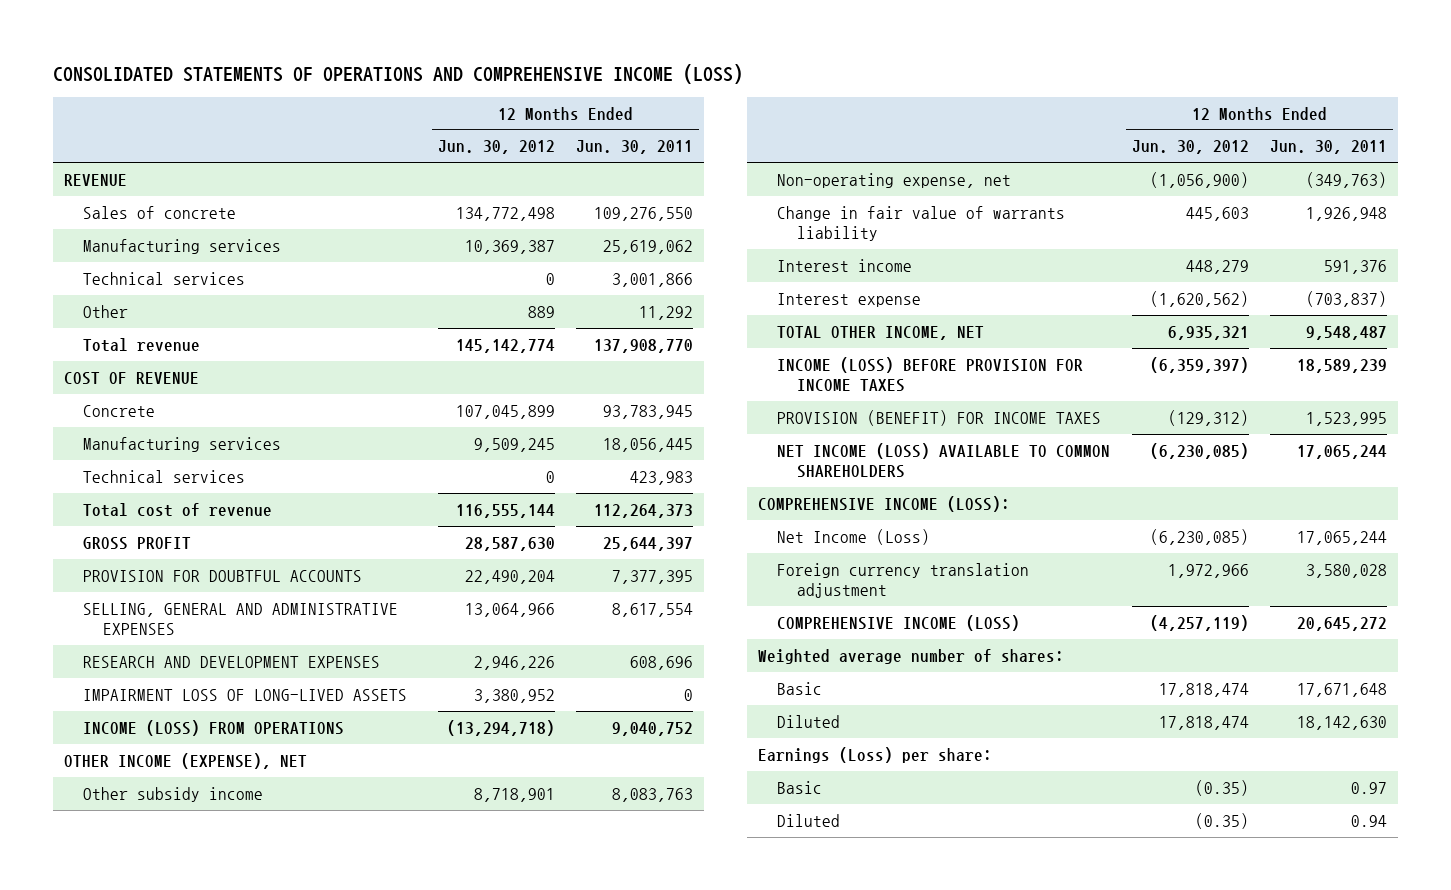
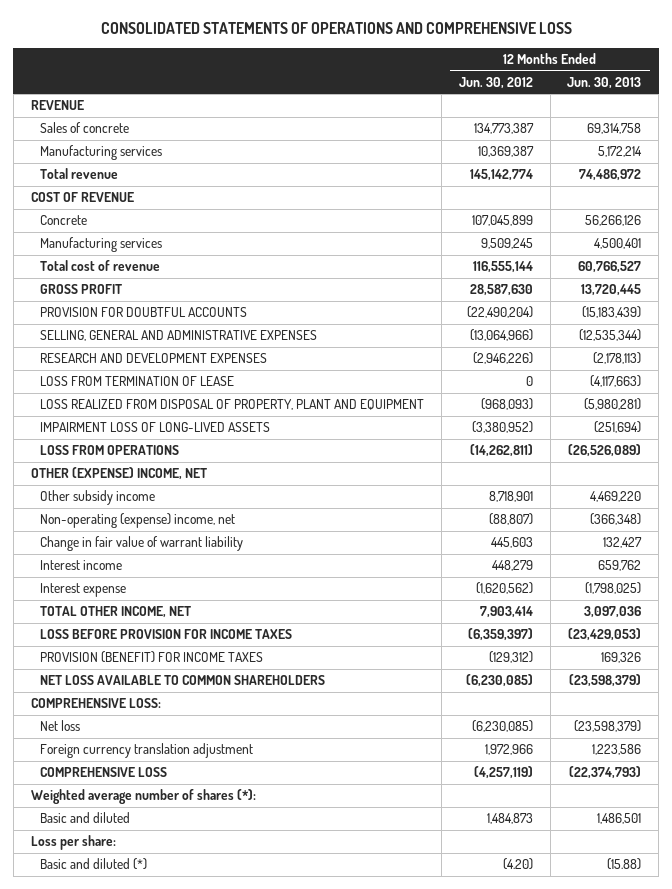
[52,63,743,84] CONSOLIDATED STATEMENTS OF OPERATIONS AND COMPREHENSIVE INCOME (LOSS) -> [101,22,573,35] CONSOLIDATED STATEMENTS OF OPERATIONS AND COMPREHENSIVE LOSS
[576,140,694,155] Jun. 30, 2011 -> none
none -> [567,76,642,89] Jun. 30, 2013
[455,206,555,221] 134,772,498 -> [473,123,534,135] 134,773,387
[83,271,246,285] Technical services -> none
[83,304,129,318] Other -> none
[83,469,246,483] Technical services -> none
[464,569,555,584] 22,490,204 -> [466,306,533,319] (22,490,204)
[464,602,555,617] 13,064,966 -> [469,329,533,342] (13,064,966)
[473,655,555,670] 2,946,226 -> [472,352,533,365] (2,946,226)
none -> [40,376,235,387] LOSS FROM TERMINATION OF LEASE
none -> [40,399,425,411] LOSS REALIZED FROM DISPOSAL OF PROPERTY, PLANT AND EQUIPMENT
[473,688,555,703] 3,380,952 -> [471,421,533,434] (3,380,952)
[83,719,345,736] INCOME (LOSS) FROM OPERATIONS -> [40,445,180,456] LOSS FROM OPERATIONS
[446,719,555,736] (13,294,718) -> [469,444,533,458] (14,262,811)
[63,752,307,769] OTHER INCOME (EXPENSE), NET -> [30,467,207,481] OTHER (EXPENSE) INCOME, NET
[777,172,1012,188] Non-operating expense, net -> [40,513,236,529] Non-operating (expense) income, net
[1149,171,1249,188] (1,056,900) -> [488,513,533,526] (88,807)
[777,205,1066,241] Change in fair value of warrants liability -> [40,536,244,552] Change in fair value of warrant liability
[1167,325,1249,340] 6,935,321 -> [479,606,533,619] 7,903,414
[777,356,1084,392] INCOME (LOSS) BEFORE PROVISION FOR INCOME TAXES -> [40,629,293,640] LOSS BEFORE PROVISION FOR INCOME TAXES
[777,442,1111,478] NET INCOME (LOSS) AVAILABLE TO COMMON SHAREHOLDERS -> [40,675,326,686] NET LOSS AVAILABLE TO COMMON SHAREHOLDERS
[757,495,1010,512] COMPREHENSIVE INCOME (LOSS): -> [30,698,161,709] COMPREHENSIVE LOSS:
[777,528,931,545] Net Income (Loss) -> [40,720,81,732] Net loss
[777,681,823,695] Basic -> none
[777,714,841,728] Diluted -> none
[777,780,823,794] Basic -> none
[777,813,841,827] Diluted -> none
[777,614,1021,631] COMPREHENSIVE INCOME (LOSS) -> [40,767,168,778] COMPREHENSIVE LOSS
[757,648,1064,664] Weighted average number of shares: -> [30,789,256,805] Weighted average number of shares (*):
none -> [40,812,131,824] Basic and diluted
[757,746,992,763] Earnings (Loss) per share: -> [30,835,116,851] Loss per share:
none -> [40,858,148,871] Basic and diluted (*)

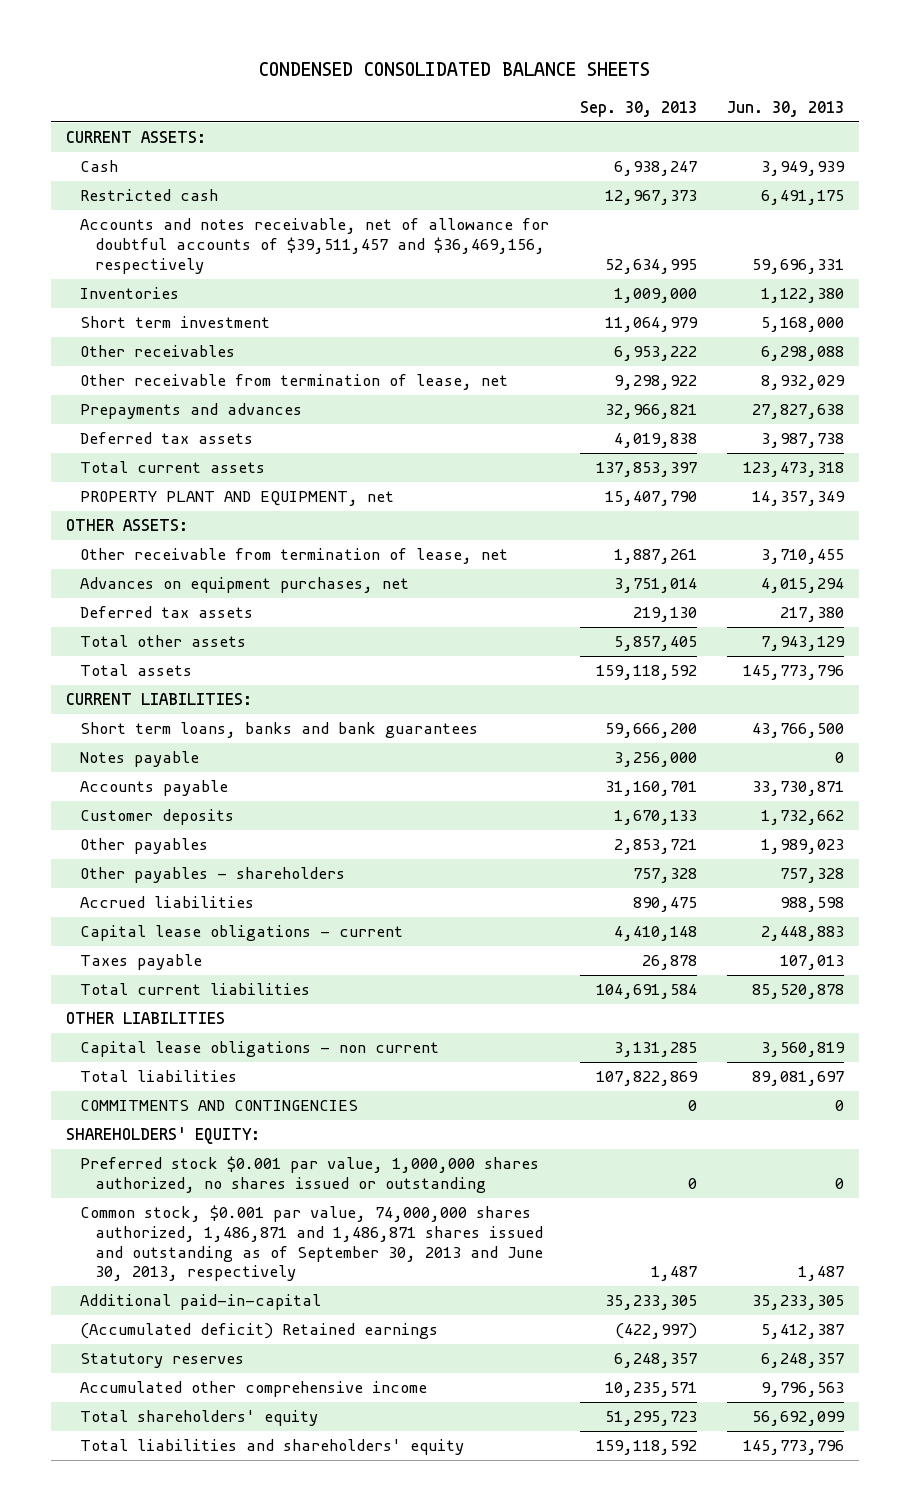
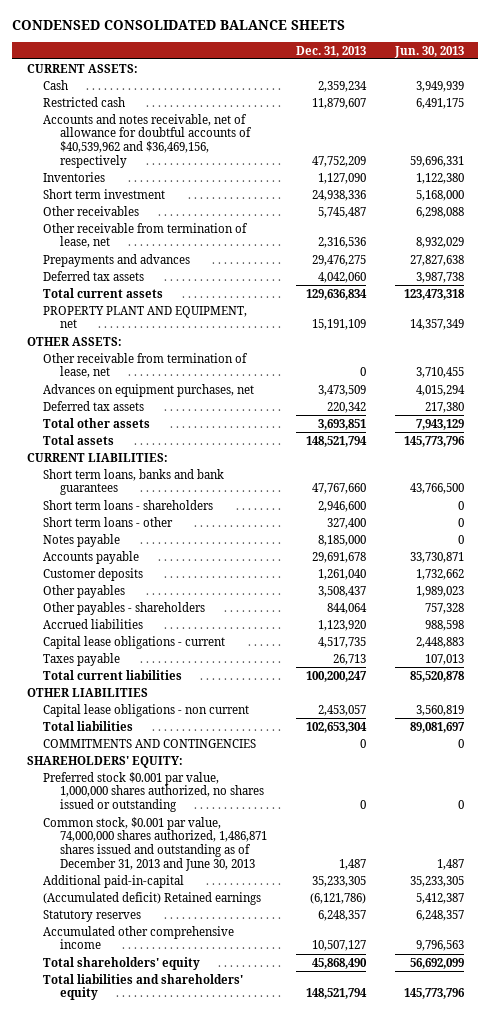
[579,100,697,117] Sep. 30, 2013 -> none
none -> [295,45,366,57] Dec. 31, 2013
[80,218,550,274] Accounts and notes receivable, net of allowance for doubtful accounts of $39,511,457 and $36,469,156, respectively -> [43,113,252,169] Accounts and notes receivable, net of allowance for doubtful accounts of $40,539,962 and $36,469,156, respectively
none -> [43,499,214,510] Short term loans - shareholders
none -> [43,516,174,527] Short term loans - other
[80,1205,543,1282] Common stock, $0.001 par value, 74,000,000 shares authorized, 1,486,871 and 1,486,871 shares issued and outstanding as of September 30, 2013 and June 30, 2013, respectively -> [43,816,267,872] Common stock, $0.001 par value, 74,000,000 shares authorized, 1,486,871 shares issued and outstanding as of December 31, 2013 and June 30, 2013

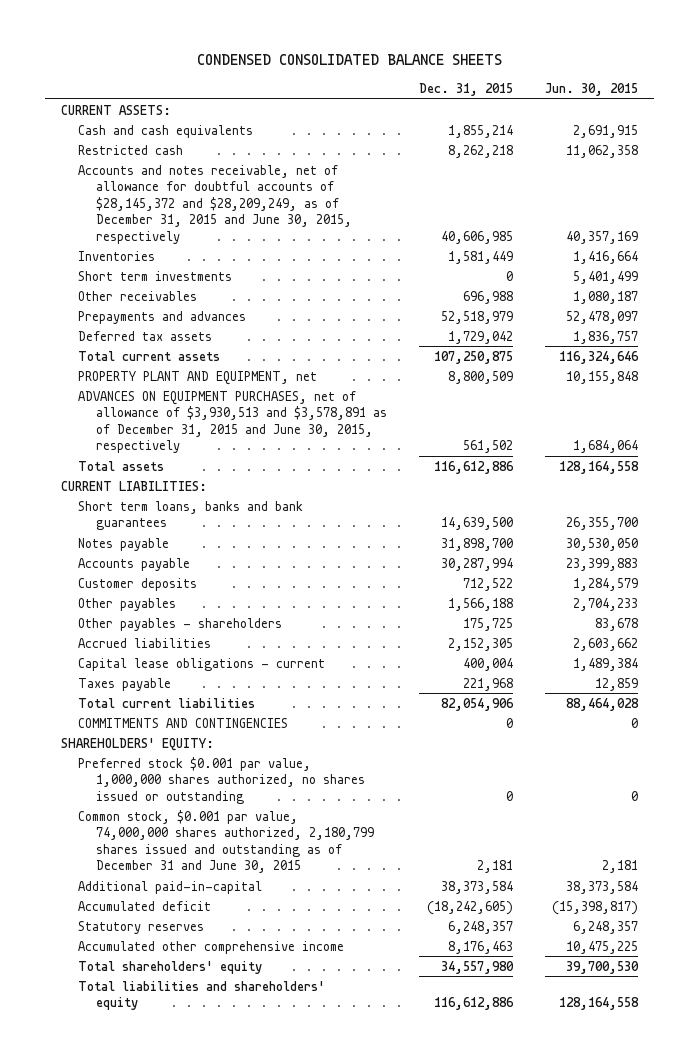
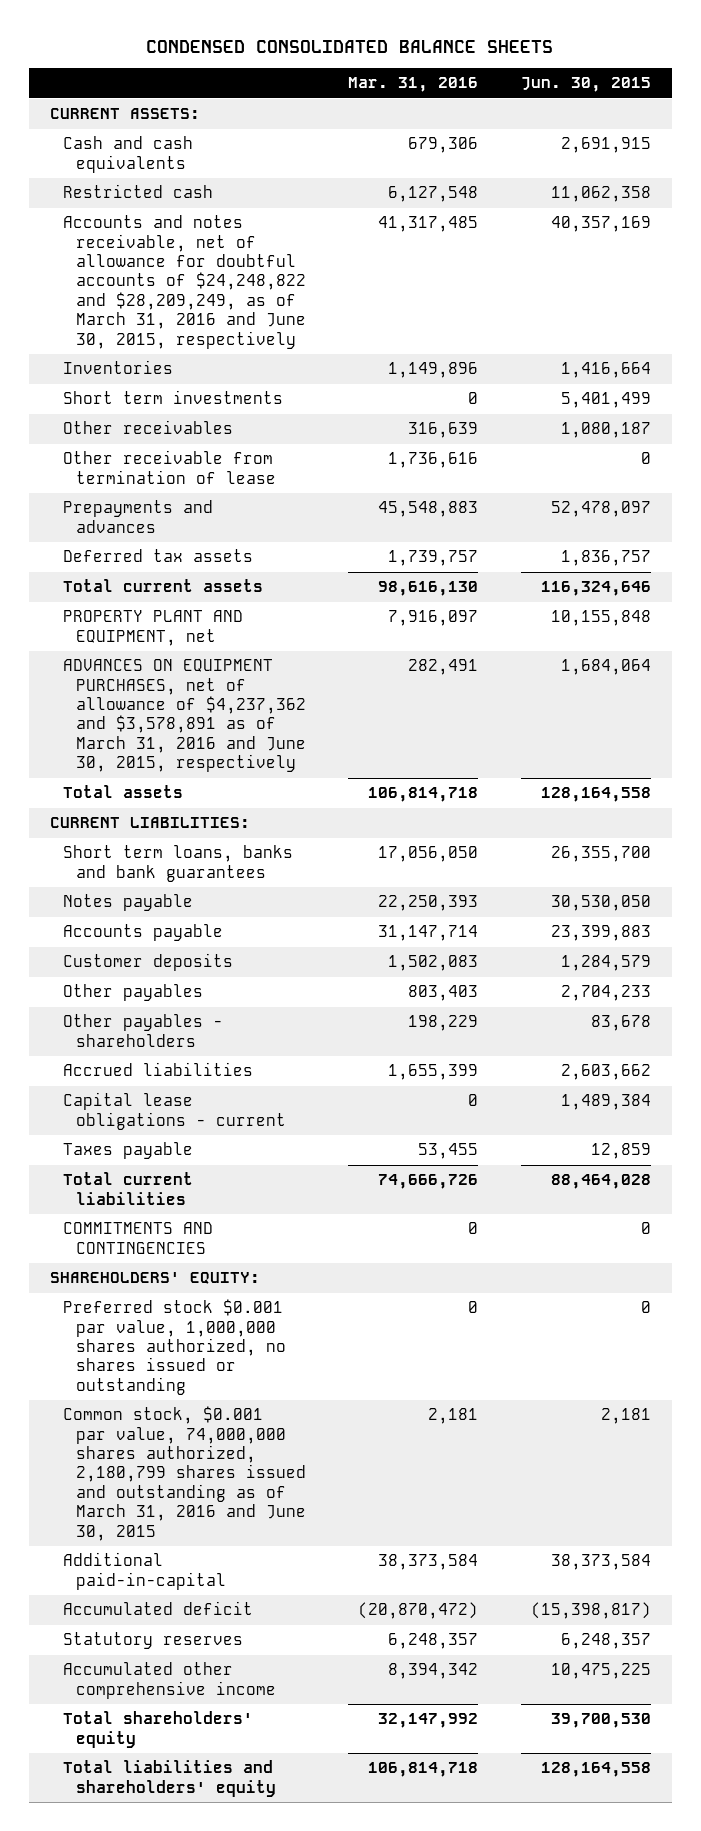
[418,83,513,97] Dec. 31, 2015 -> none
none -> [348,77,479,93] Mar. 31, 2016
[78,164,352,244] Accounts and notes receivable, net of allowance for doubtful accounts of $28,145,372 and $28,209,249, as of December 31, 2015 and June 30, 2015, respectively -> [62,215,306,349] Accounts and notes receivable, net of allowance for doubtful accounts of $24,248,822 and $28,209,249, as of March 31, 2016 and June 30, 2015, respectively
none -> [62,450,276,484] Other receivable from termination of lease
[78,390,387,454] ADVANCES ON EQUIPMENT PURCHASES, net of allowance of $3,930,513 and $3,578,891 as of December 31, 2015 and June 30, 2015, respectively -> [62,659,306,773] ADVANCES ON EQUIPMENT PURCHASES, net of allowance of $4,237,362 and $3,578,891 as of March 31, 2016 and June 30, 2015, respectively
[78,809,374,874] Common stock, $0.001 par value, 74,000,000 shares authorized, 2,180,799 shares issued and outstanding as of December 31 and June 30, 2015 -> [62,1406,306,1541] Common stock, $0.001 par value, 74,000,000 shares authorized, 2,180,799 shares issued and outstanding as of March 31, 2016 and June 30, 2015

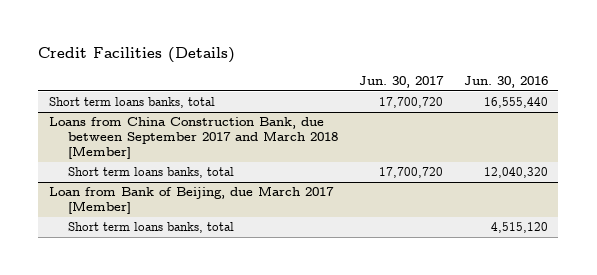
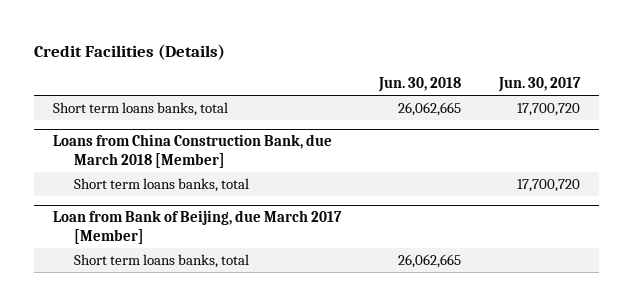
[463,75,548,88] Jun. 30, 2016 -> none
none -> [377,77,461,93] Jun. 30, 2018
[48,117,339,159] Loans from China Construction Bank, due between September 2017 and March 2018 [Member] -> [52,134,332,168] Loans from China Construction Bank, due March 2018 [Member]

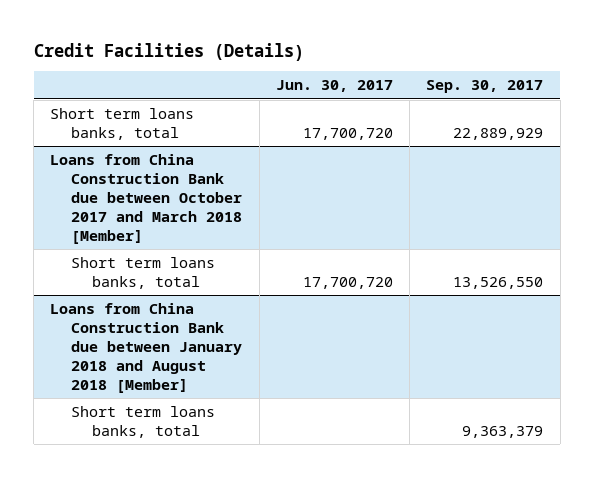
[377,77,461,93] Jun. 30, 2018 -> none
none -> [426,80,544,94] Sep. 30, 2017
[52,134,332,168] Loans from China Construction Bank, due March 2018 [Member] -> [50,153,243,245] Loans from China Construction Bank due between October 2017 and March 2018 [Member]
[52,210,342,244] Loan from Bank of Beijing, due March 2017 [Member] -> [50,302,243,394] Loans from China Construction Bank due between January 2018 and August 2018 [Member]

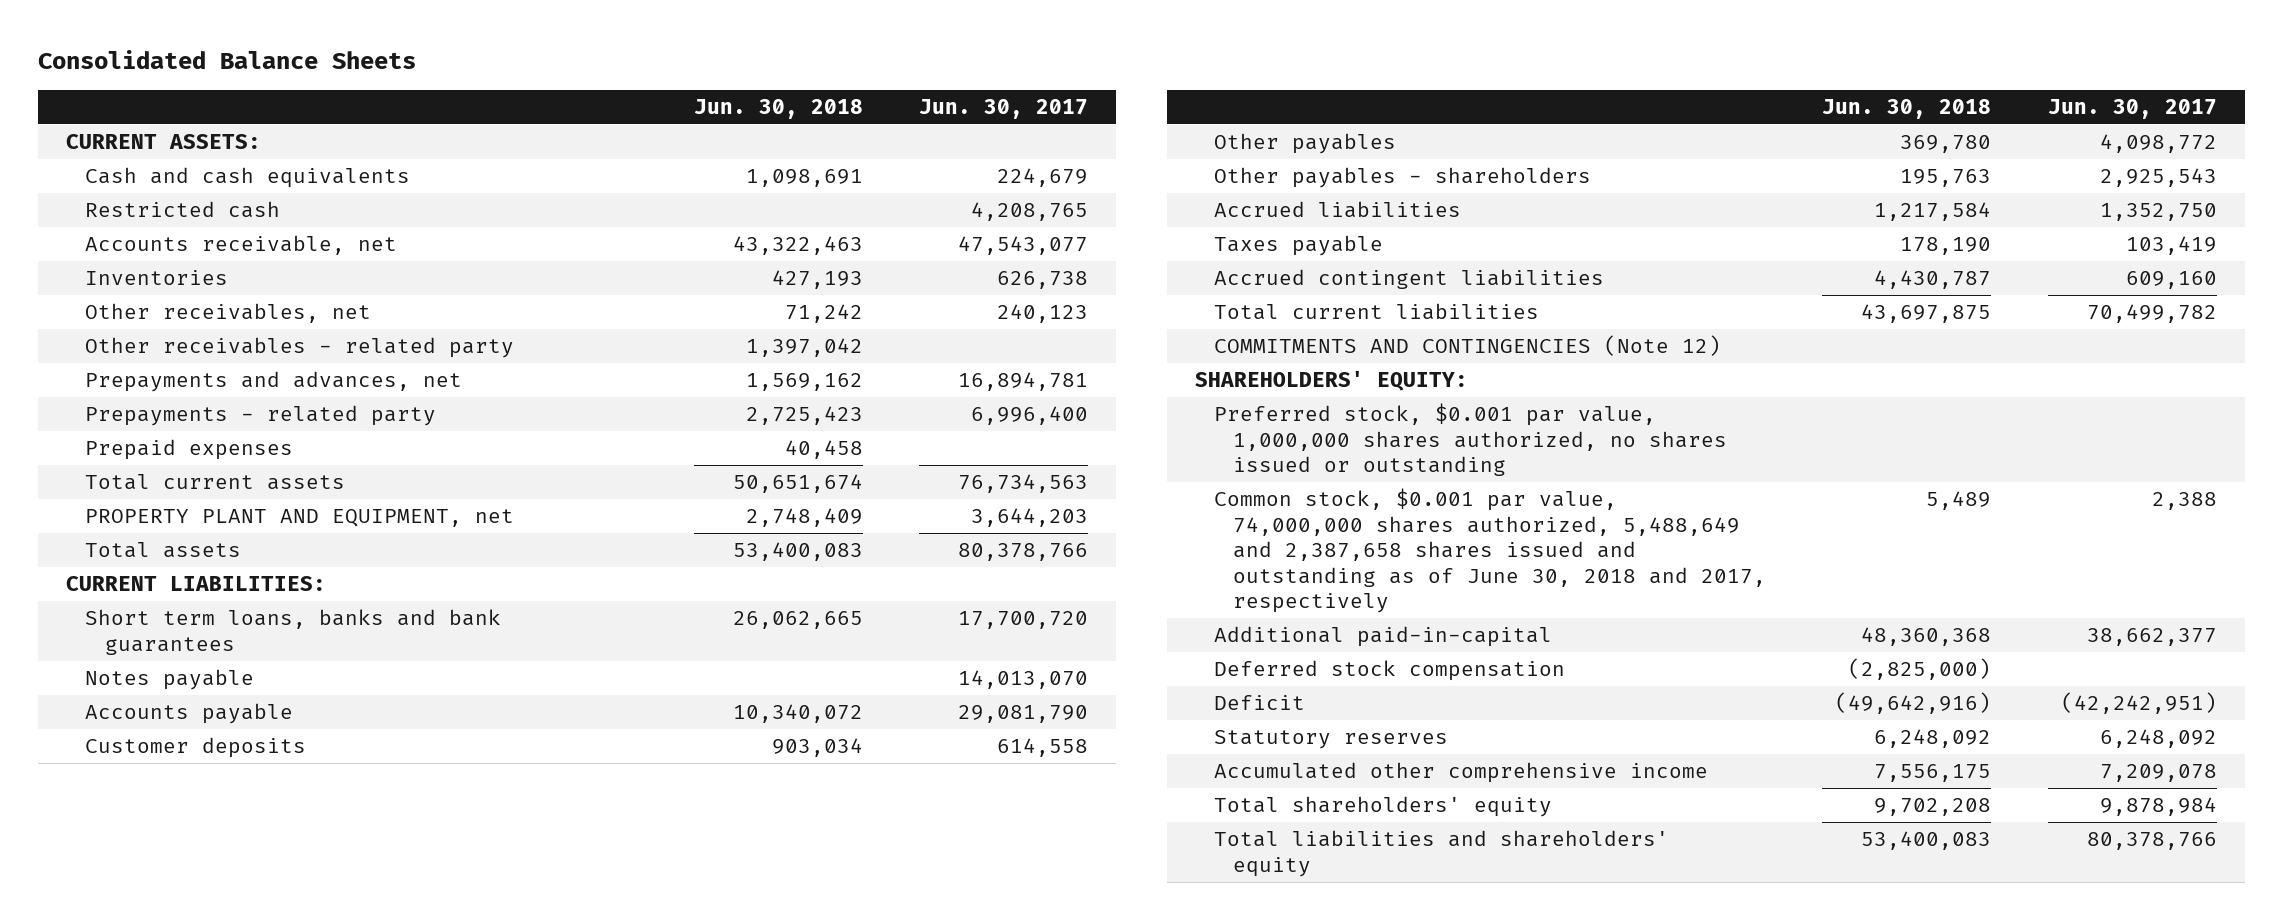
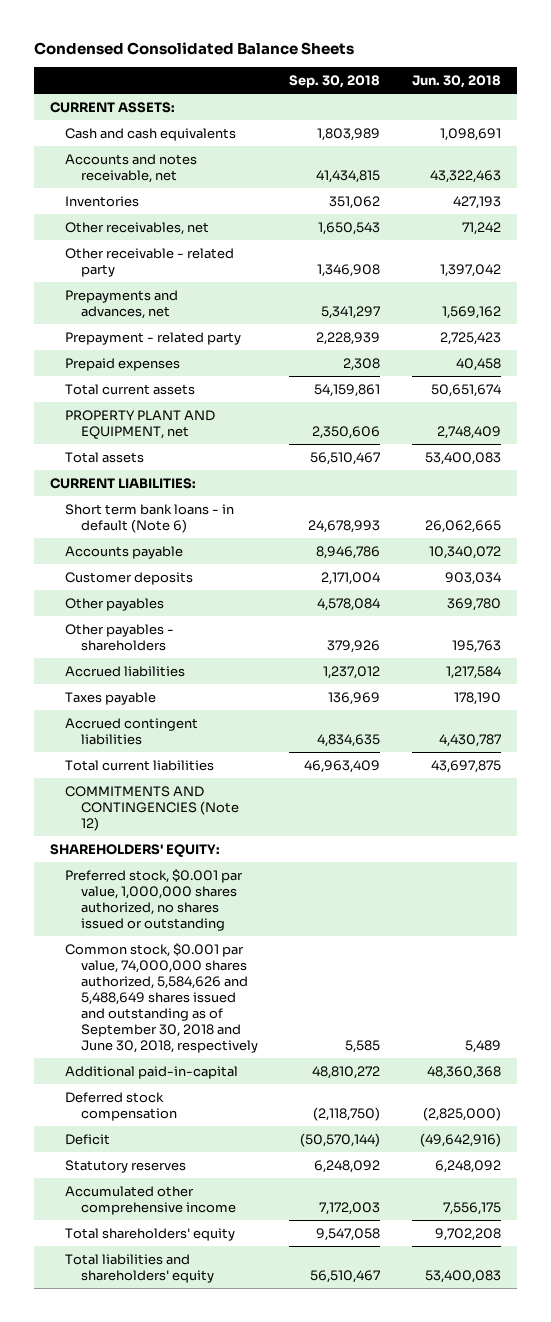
[37,50,416,70] Consolidated Balance Sheets -> [33,42,354,56] Condensed Consolidated Balance Sheets
[918,98,1088,119] Jun. 30, 2017 -> none
none -> [289,75,381,89] Sep. 30, 2018
[85,201,281,219] Restricted cash -> none
[85,235,398,256] Accounts receivable, net -> [65,153,198,183] Accounts and notes receivable, net
[85,337,515,359] Other receivables - related party -> [65,247,235,277] Other receivable - related party
[85,405,437,427] Prepayments - related party -> [65,331,242,345] Prepayment - related party
[85,669,255,691] Notes payable -> none
[85,609,502,655] Short term loans, banks and bank guarantees -> [65,503,235,533] Short term bank loans - in default (Note 6)
[1214,488,1767,614] Common stock, $0.001 par value, 74,000,000 shares authorized, 5,488,649 and 2,387,658 shares issued and outstanding as of June 30, 2018 and 2017, respectively -> [65,942,258,1054] Common stock, $0.001 par value, 74,000,000 shares authorized, 5,584,626 and 5,488,649 shares issued and outstanding as of September 30, 2018 and June 30, 2018, respectively

